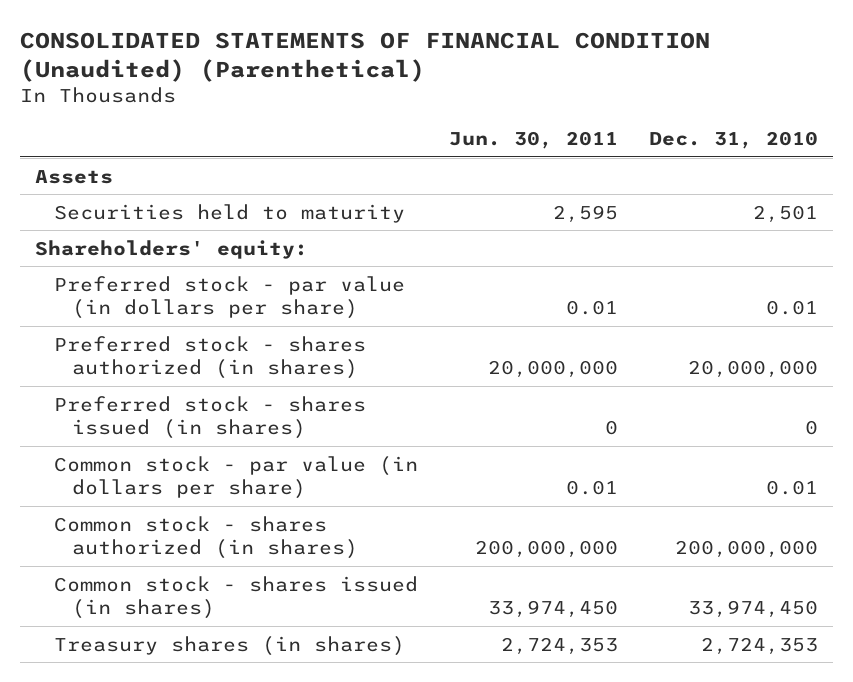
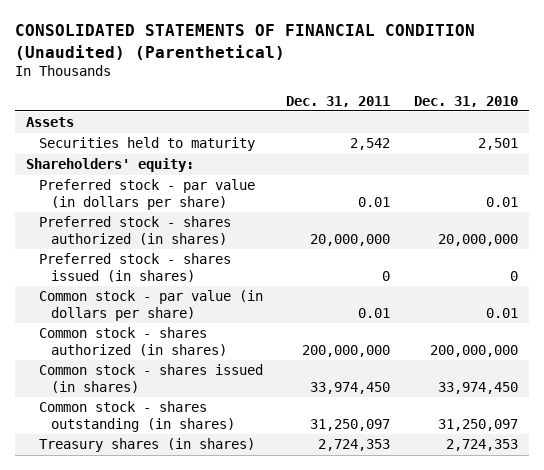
[448,131,618,150] Jun. 30, 2011 -> none
none -> [286,95,391,107] Dec. 31, 2011
none -> [38,401,236,432] Common stock - shares outstanding (in shares)

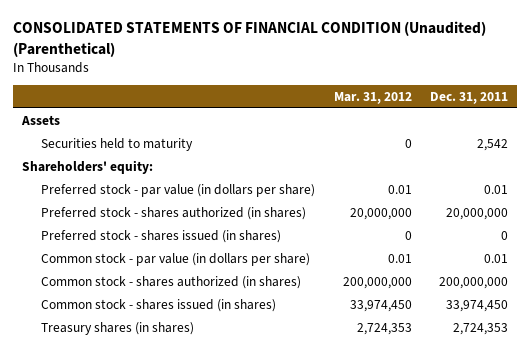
[413,95,518,107] Dec. 31, 2010 -> none
none -> [333,91,412,104] Mar. 31, 2012
[38,401,236,432] Common stock - shares outstanding (in shares) -> none

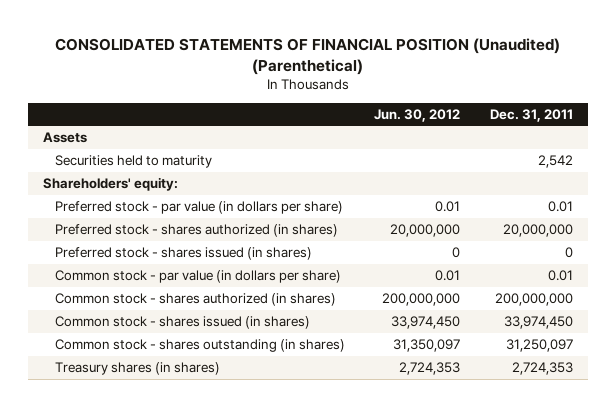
[12,21,486,57] CONSOLIDATED STATEMENTS OF FINANCIAL CONDITION (Unaudited) (Parenthetical) -> [55,37,561,75] CONSOLIDATED STATEMENTS OF FINANCIAL POSITION (Unaudited) (Parenthetical)
[333,91,412,104] Mar. 31, 2012 -> none
none -> [374,108,461,122] Jun. 30, 2012
none -> [54,339,345,353] Common stock - shares outstanding (in shares)

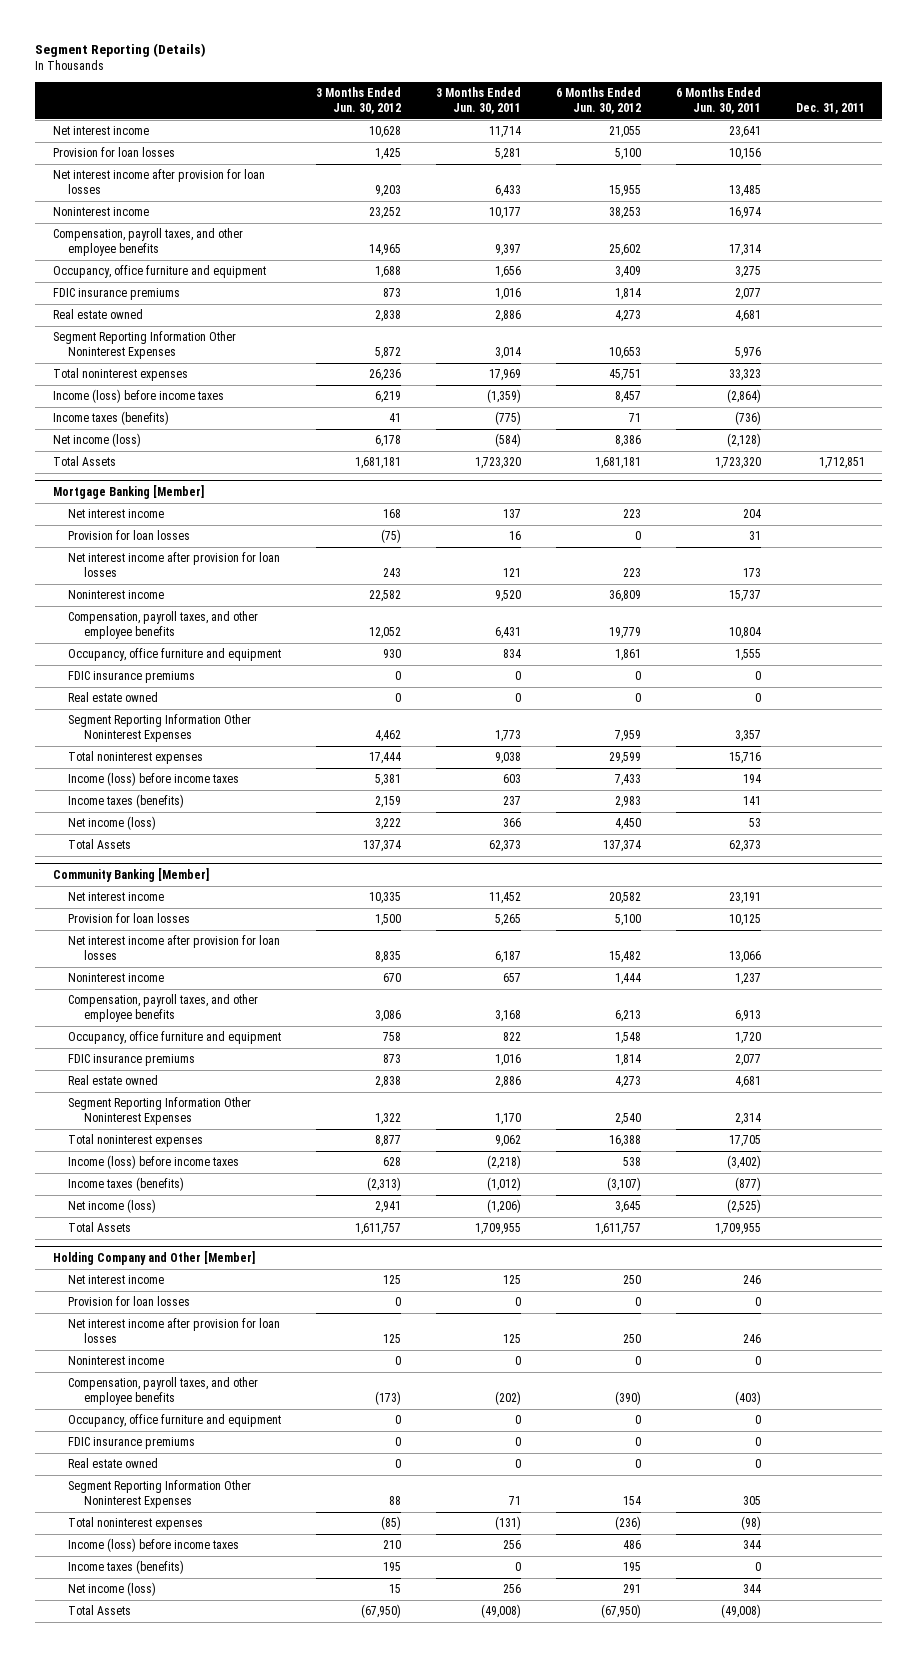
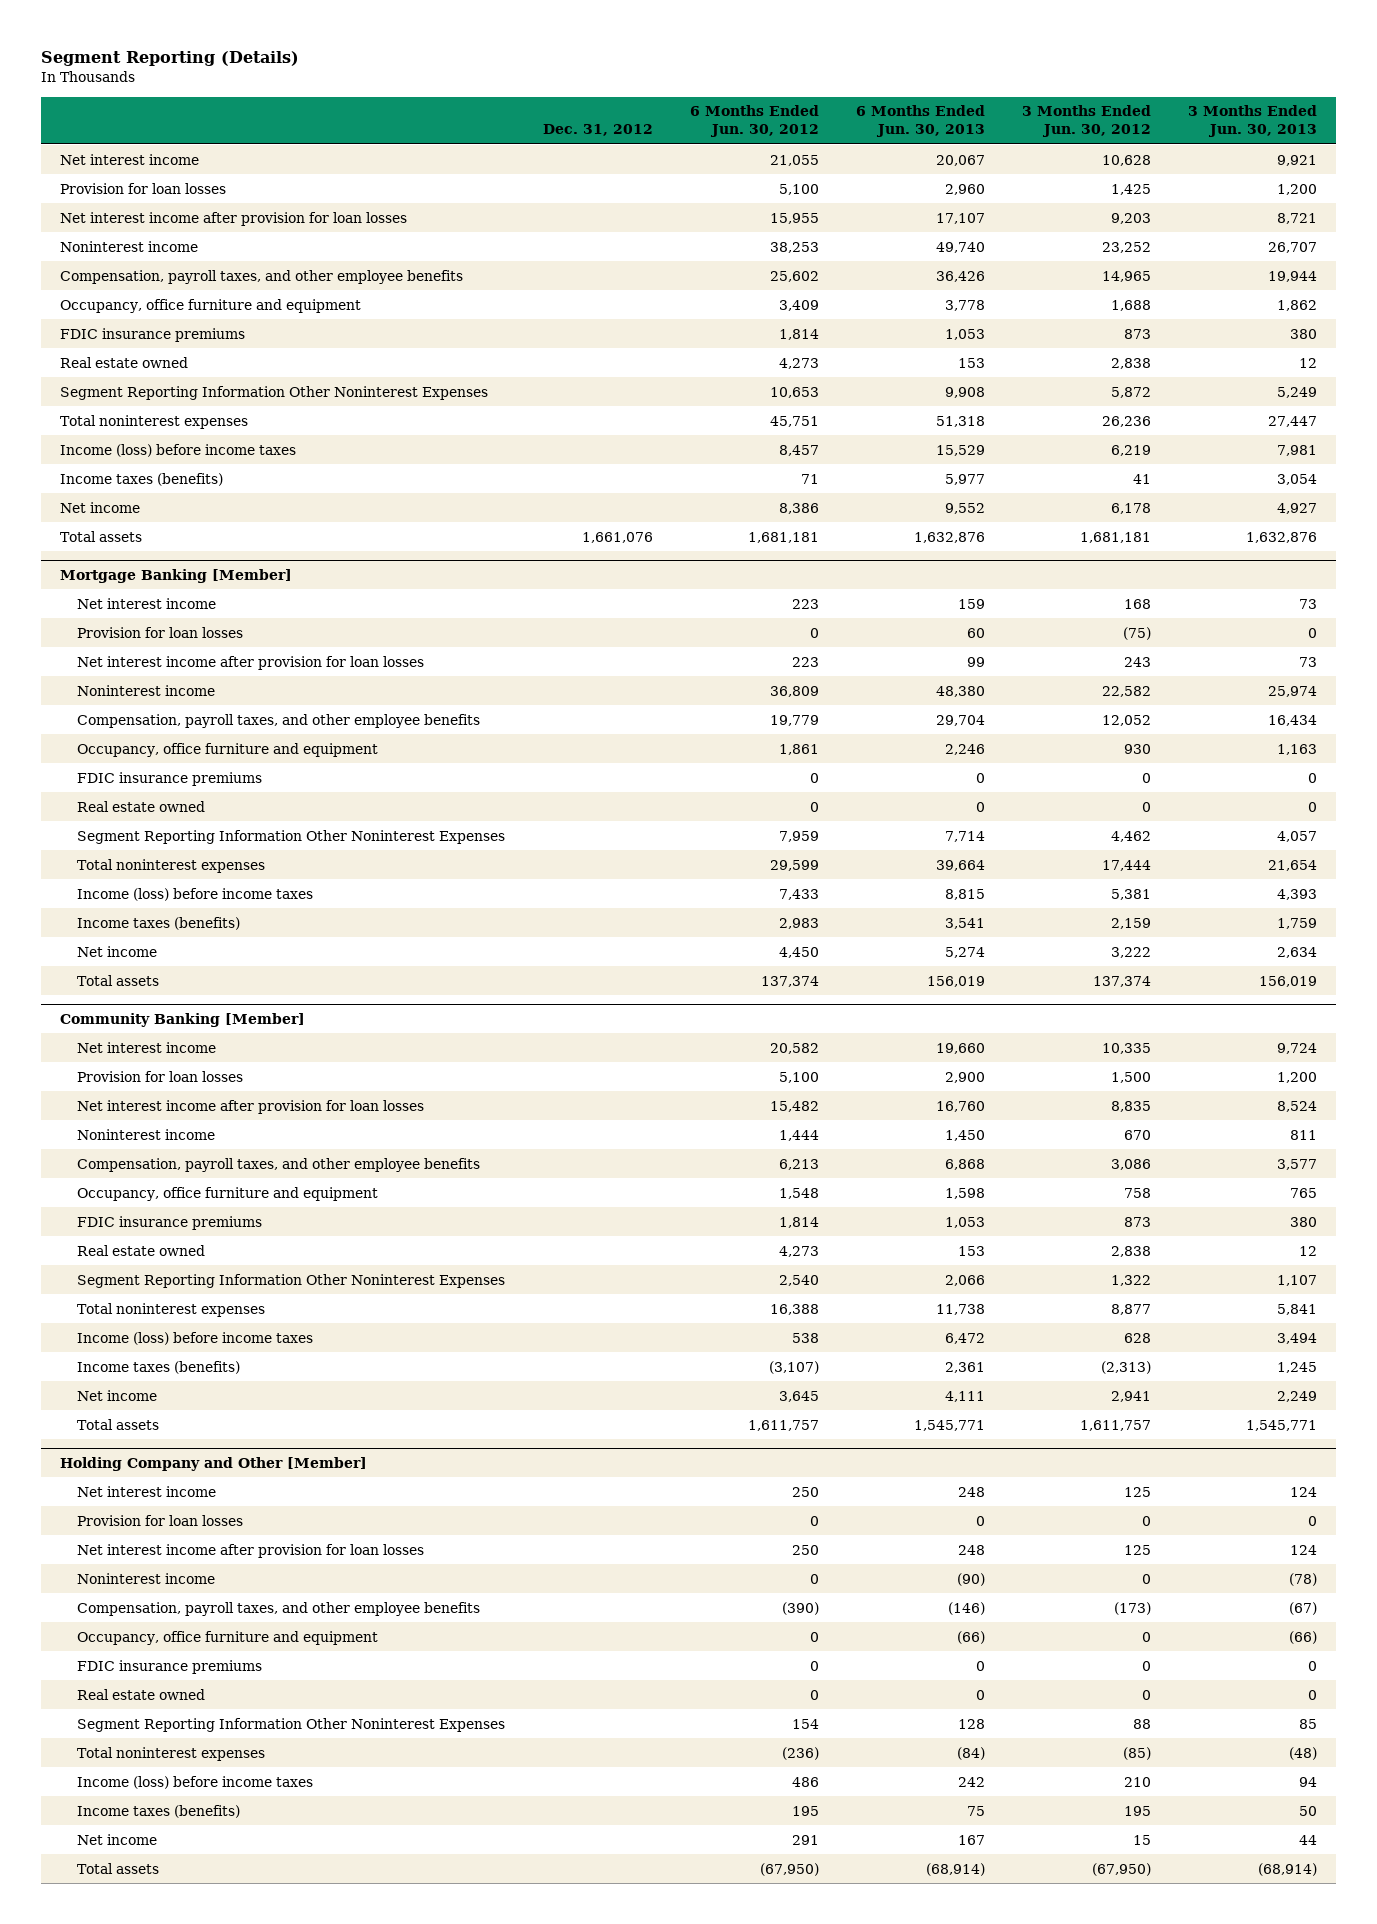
[435,86,521,114] 3 Months Ended Jun. 30, 2011 -> none
[675,86,761,114] 6 Months Ended Jun. 30, 2011 -> none
[795,102,865,114] Dec. 31, 2011 -> none
none -> [542,124,653,137] Dec. 31, 2012
none -> [855,105,985,138] 6 Months Ended Jun. 30, 2013
none -> [1188,105,1318,138] 3 Months Ended Jun. 30, 2013
[52,433,141,448] Net income (loss) -> [60,501,141,513] Net income
[52,456,116,467] Total Assets -> [60,530,143,542] Total assets
[68,816,157,831] Net income (loss) -> [77,945,158,957] Net income
[68,839,132,850] Total Assets -> [77,974,160,986] Total assets
[68,1199,157,1214] Net income (loss) -> [77,1389,158,1401] Net income
[68,1222,132,1233] Total Assets -> [77,1418,160,1430] Total assets
[68,1582,157,1597] Net income (loss) -> [77,1833,158,1845] Net income
[68,1605,132,1616] Total Assets -> [77,1862,160,1874] Total assets

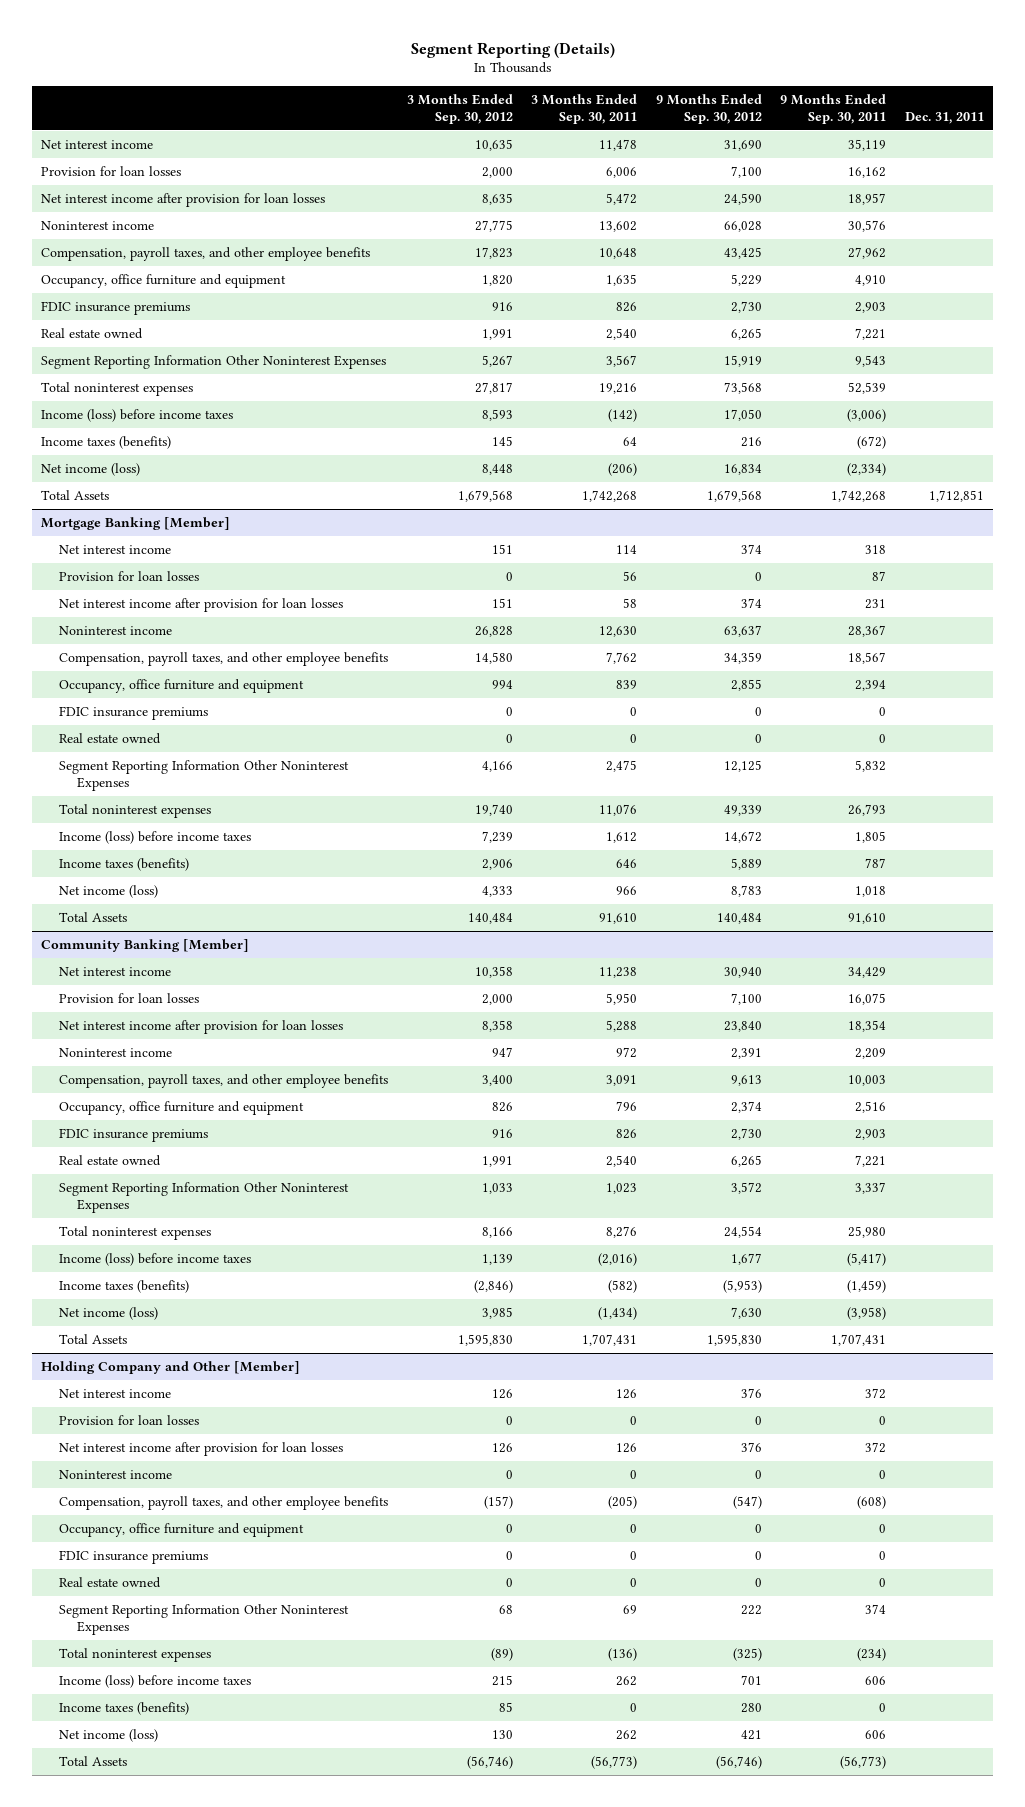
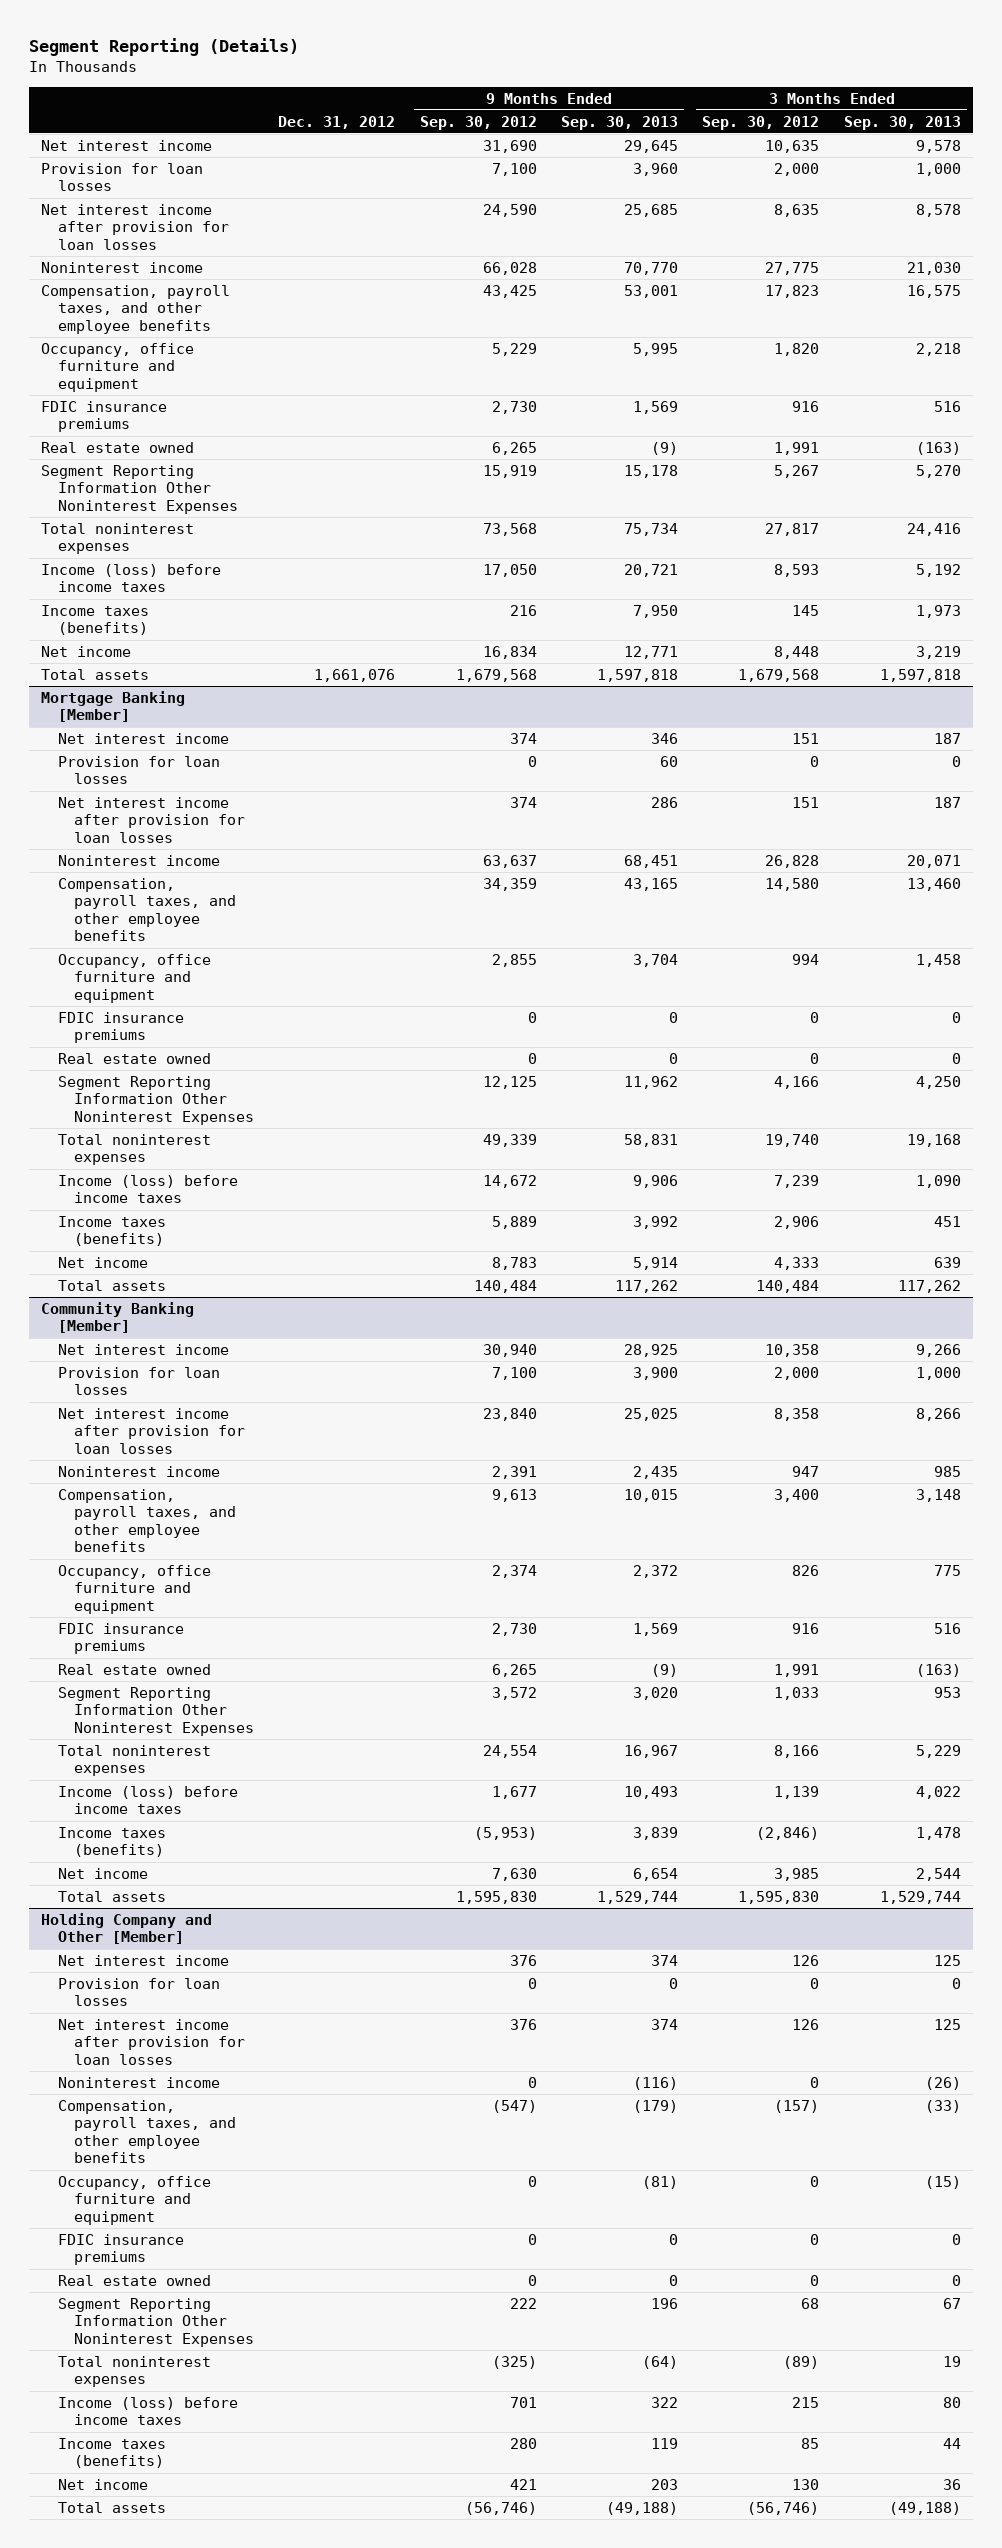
[531,94,638,124] 3 Months Ended Sep. 30, 2011 -> none
[780,94,887,124] 9 Months Ended Sep. 30, 2011 -> none
[905,111,985,124] Dec. 31, 2011 -> none
none -> [278,115,396,129] Dec. 31, 2012
none -> [561,115,679,130] Sep. 30, 2013
none -> [843,115,961,130] Sep. 30, 2013
[41,463,141,477] Net income (loss) -> [41,645,132,657] Net income
[41,490,110,501] Total Assets -> [41,668,150,680] Total assets
[59,885,159,899] Net income (loss) -> [57,1256,148,1268] Net income
[59,912,128,923] Total Assets -> [57,1279,166,1291] Total assets
[59,1307,159,1321] Net income (loss) -> [57,1867,148,1879] Net income
[59,1334,128,1345] Total Assets -> [57,1890,166,1902] Total assets
[59,1729,159,1743] Net income (loss) -> [57,2478,148,2490] Net income
[59,1756,128,1767] Total Assets -> [57,2501,166,2513] Total assets

